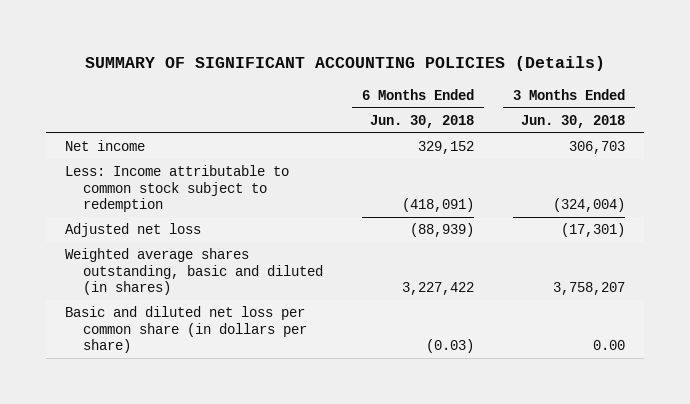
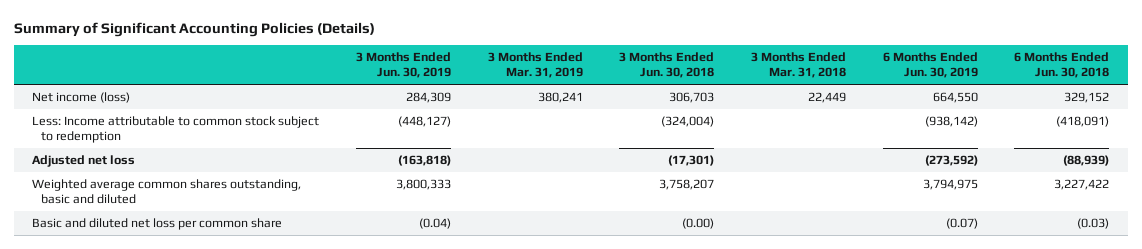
[85,56,606,72] SUMMARY OF SIGNIFICANT ACCOUNTING POLICIES (Details) -> [13,22,375,38] Summary of Significant Accounting Policies (Details)
none -> [355,52,451,79] 3 Months Ended Jun. 30, 2019
none -> [487,52,583,79] 3 Months Ended Mar. 31, 2019
none -> [751,52,847,79] 3 Months Ended Mar. 31, 2018
none -> [882,52,978,79] 6 Months Ended Jun. 30, 2019
[65,140,146,152] Net income -> [32,91,131,103] Net income (loss)
[65,248,324,296] Weighted average shares outstanding, basic and diluted (in shares) -> [32,178,302,204] Weighted average common shares outstanding, basic and diluted
[65,306,308,354] Basic and diluted net loss per common share (in dollars per share) -> [32,217,283,230] Basic and diluted net loss per common share
[592,340,625,351] 0.00 -> [682,217,715,229] (0.00)

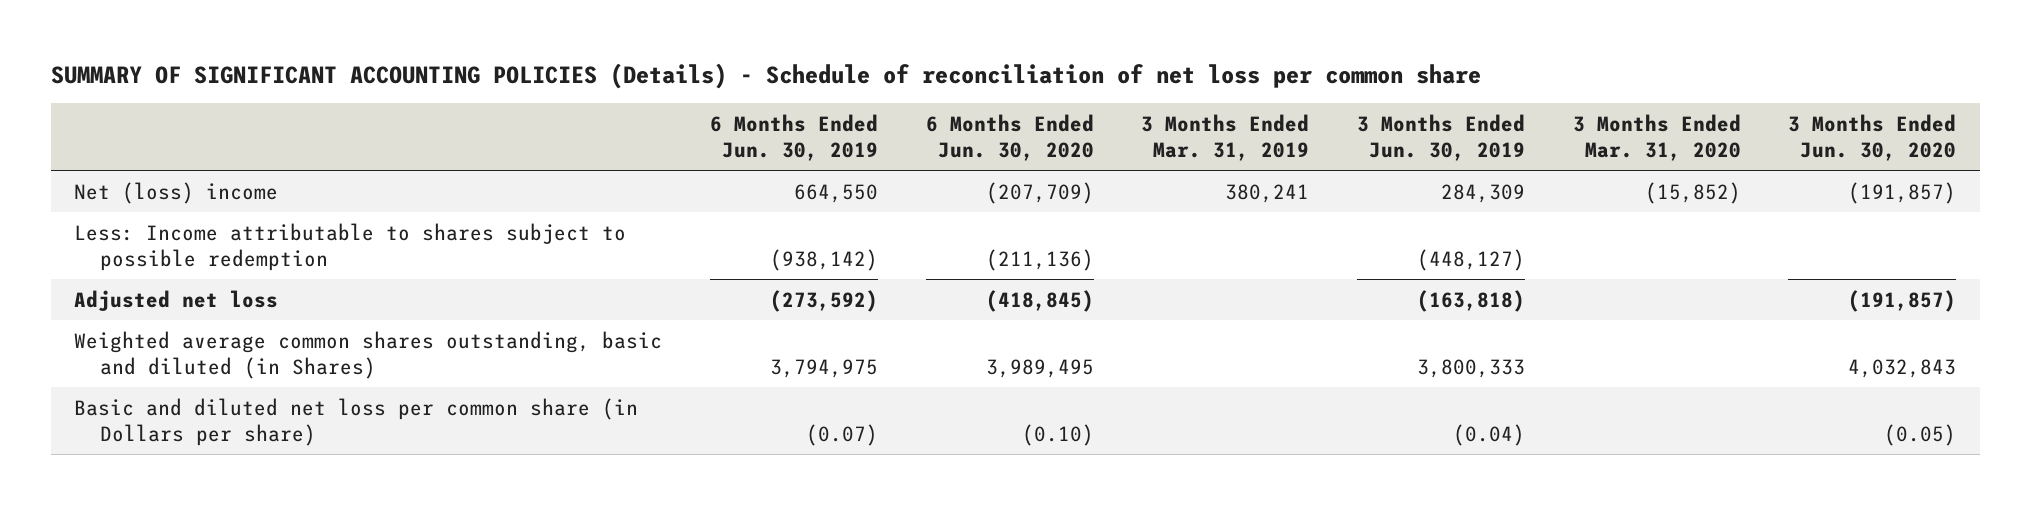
[13,22,375,38] Summary of Significant Accounting Policies (Details) -> [50,62,1481,89] SUMMARY OF SIGNIFICANT ACCOUNTING POLICIES (Details) - Schedule of reconciliation of net loss per common share
[619,52,715,79] 3 Months Ended Jun. 30, 2018 -> none
[751,52,847,79] 3 Months Ended Mar. 31, 2018 -> none
[1014,52,1110,79] 6 Months Ended Jun. 30, 2018 -> none
none -> [925,114,1094,161] 6 Months Ended Jun. 30, 2020
none -> [1572,114,1741,161] 3 Months Ended Mar. 31, 2020
none -> [1788,114,1957,161] 3 Months Ended Jun. 30, 2020
[32,91,131,103] Net income (loss) -> [74,181,279,204] Net (loss) income
[32,115,320,143] Less: Income attributable to common stock subject to redemption -> [74,222,627,271] Less: Income attributable to shares subject to possible redemption
[32,178,302,204] Weighted average common shares outstanding, basic and diluted -> [74,330,663,379] Weighted average common shares outstanding, basic and diluted (in Shares)
[32,217,283,230] Basic and diluted net loss per common share -> [74,397,639,446] Basic and diluted net loss per common share (in Dollars per share)

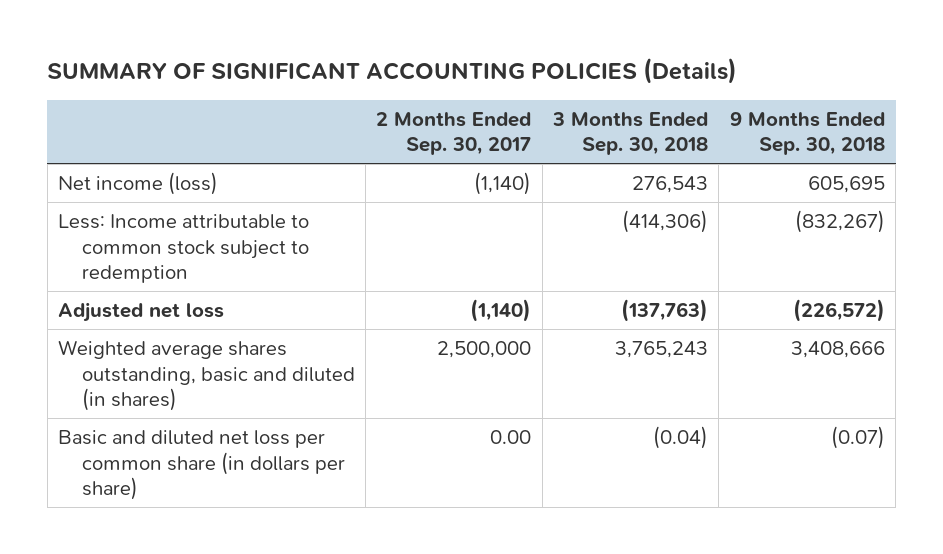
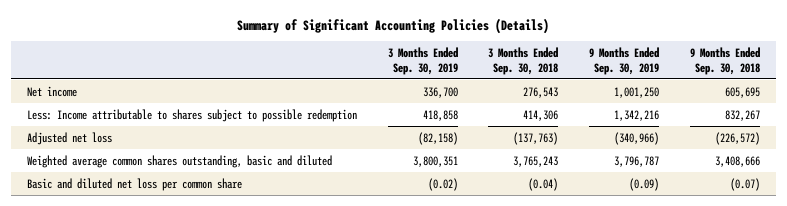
[47,58,738,85] SUMMARY OF SIGNIFICANT ACCOUNTING POLICIES (Details) -> [237,17,550,34] Summary of Significant Accounting Policies (Details)
[376,111,532,156] 2 Months Ended Sep. 30, 2017 -> none
none -> [387,46,458,75] 3 Months Ended Sep. 30, 2019
none -> [589,46,660,75] 9 Months Ended Sep. 30, 2019
[57,171,218,195] Net income (loss) -> [26,85,77,97] Net income
[57,213,309,284] Less: Income attributable to common stock subject to redemption -> [26,108,357,122] Less: Income attributable to shares subject to possible redemption
[621,209,708,233] (414,306) -> [523,109,559,121] 414,306
[794,209,885,233] (832,267) -> [725,109,761,121] 832,267
[57,339,355,412] Weighted average shares outstanding, basic and diluted (in shares) -> [26,154,332,168] Weighted average common shares outstanding, basic and diluted
[57,429,345,501] Basic and diluted net loss per common share (in dollars per share) -> [26,177,242,191] Basic and diluted net loss per common share

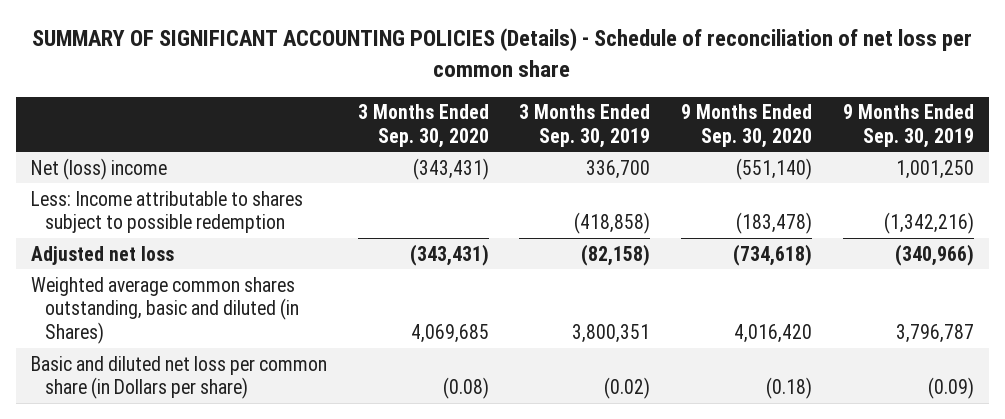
[237,17,550,34] Summary of Significant Accounting Policies (Details) -> [32,28,973,77] SUMMARY OF SIGNIFICANT ACCOUNTING POLICIES (Details) - Schedule of reconciliation of net loss per common share
[488,46,559,75] 3 Months Ended Sep. 30, 2018 -> none
[690,46,761,75] 9 Months Ended Sep. 30, 2018 -> none
none -> [357,104,489,148] 3 Months Ended Sep. 30, 2020
none -> [680,104,812,148] 9 Months Ended Sep. 30, 2020
[26,85,77,97] Net income -> [31,157,168,180] Net (loss) income
[422,109,458,121] 418,858 -> [574,212,651,235] (418,858)
[614,109,660,121] 1,342,216 -> [883,212,974,235] (1,342,216)
[26,154,332,168] Weighted average common shares outstanding, basic and diluted -> [31,276,300,344] Weighted average common shares outstanding, basic and diluted (in Shares)
[26,177,242,191] Basic and diluted net loss per common share -> [31,355,328,400] Basic and diluted net loss per common share (in Dollars per share)

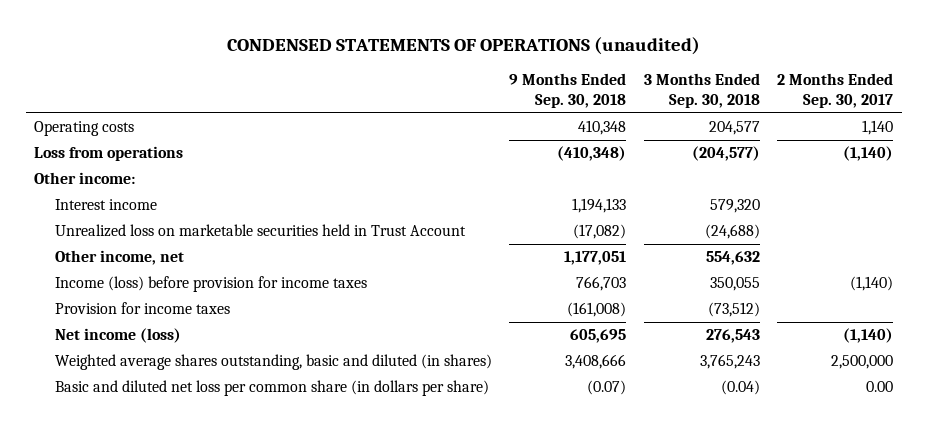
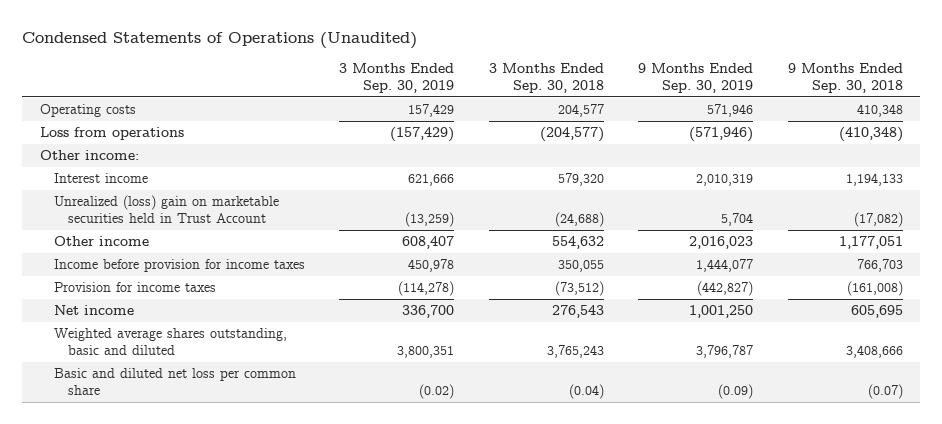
[226,36,700,55] CONDENSED STATEMENTS OF OPERATIONS (unaudited) -> [22,32,418,50] Condensed Statements of Operations (Unaudited)
[777,72,894,109] 2 Months Ended Sep. 30, 2017 -> none
none -> [339,63,455,93] 3 Months Ended Sep. 30, 2019
none -> [638,63,754,93] 9 Months Ended Sep. 30, 2019
[54,224,466,238] Unrealized loss on marketable securities held in Trust Account -> [53,195,279,224] Unrealized (loss) gain on marketable securities held in Trust Account
[54,250,184,266] Other income, net -> [53,236,149,247] Other income
[54,276,367,293] Income (loss) before provision for income taxes -> [53,259,305,273] Income before provision for income taxes
[54,328,181,344] Net income (loss) -> [53,305,134,316] Net income
[54,354,492,371] Weighted average shares outstanding, basic and diluted (in shares) -> [53,328,287,356] Weighted average shares outstanding, basic and diluted
[54,380,489,397] Basic and diluted net loss per common share (in dollars per share) -> [53,368,296,396] Basic and diluted net loss per common share

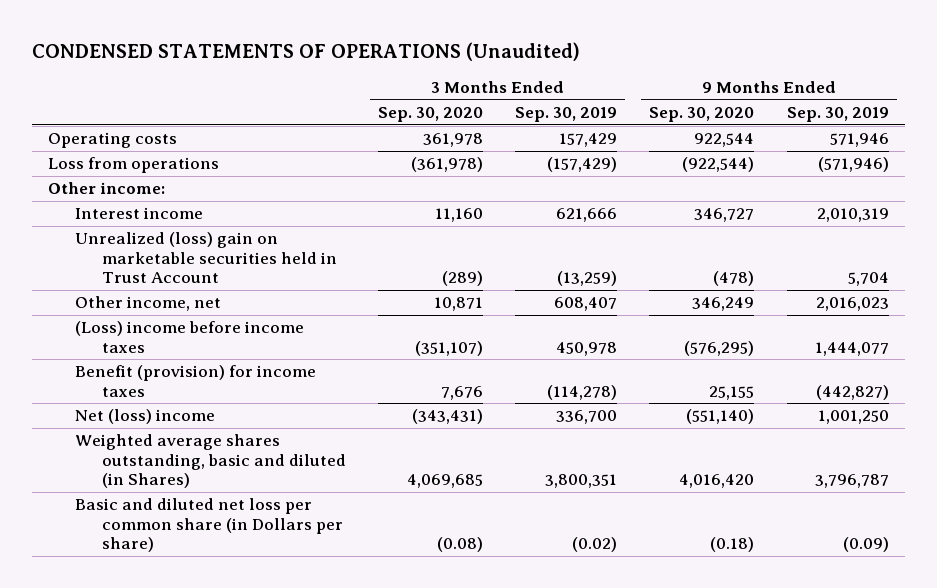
[22,32,418,50] Condensed Statements of Operations (Unaudited) -> [32,42,581,62] CONDENSED STATEMENTS OF OPERATIONS (Unaudited)
[488,63,604,93] 3 Months Ended Sep. 30, 2018 -> none
[787,63,903,93] 9 Months Ended Sep. 30, 2018 -> none
none -> [377,107,483,123] Sep. 30, 2020
none -> [649,107,755,123] Sep. 30, 2020
[53,236,149,247] Other income -> [75,296,222,312] Other income, net
[53,259,305,273] Income before provision for income taxes -> [75,321,305,353] (Loss) income before income taxes
[53,282,216,293] Provision for income taxes -> [75,365,317,397] Benefit (provision) for income taxes
[53,305,134,316] Net income -> [75,409,216,425] Net (loss) income
[53,328,287,356] Weighted average shares outstanding, basic and diluted -> [75,434,346,489] Weighted average shares outstanding, basic and diluted (in Shares)
[53,368,296,396] Basic and diluted net loss per common share -> [75,498,343,553] Basic and diluted net loss per common share (in Dollars per share)

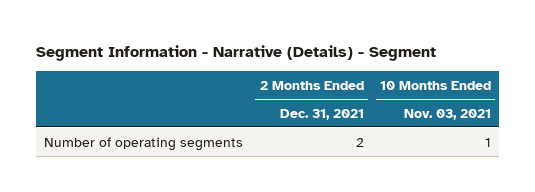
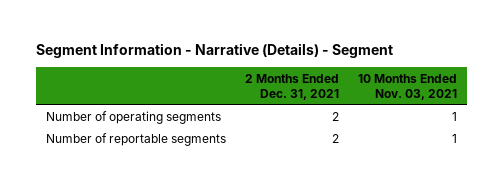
none -> [45,133,226,147] Number of reportable segments

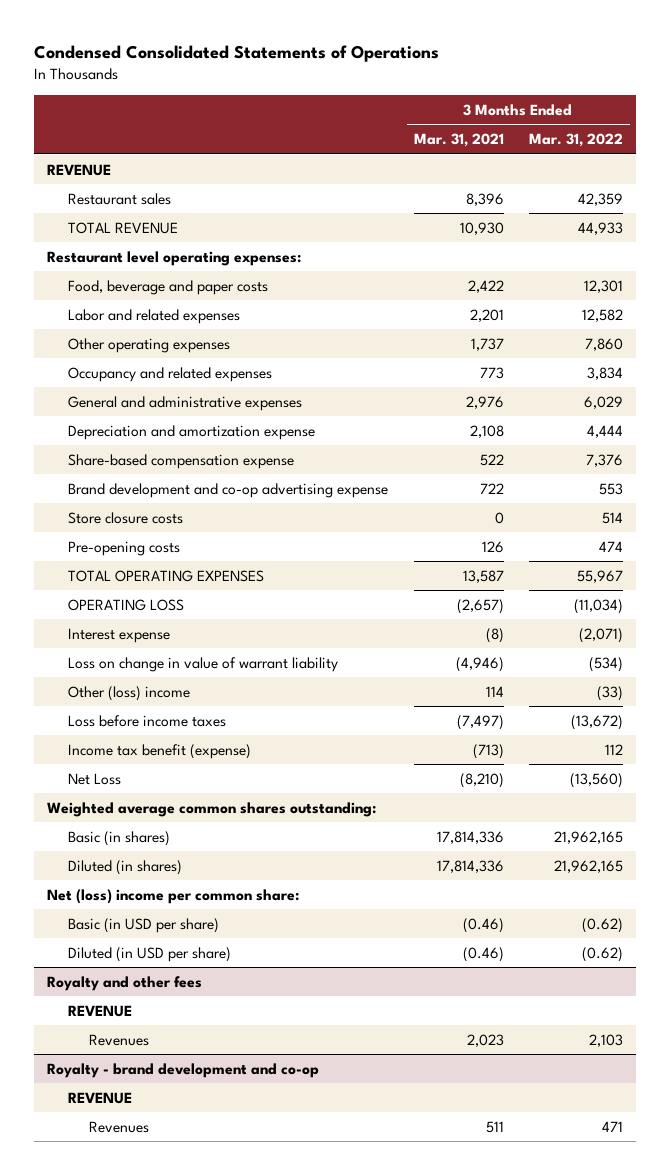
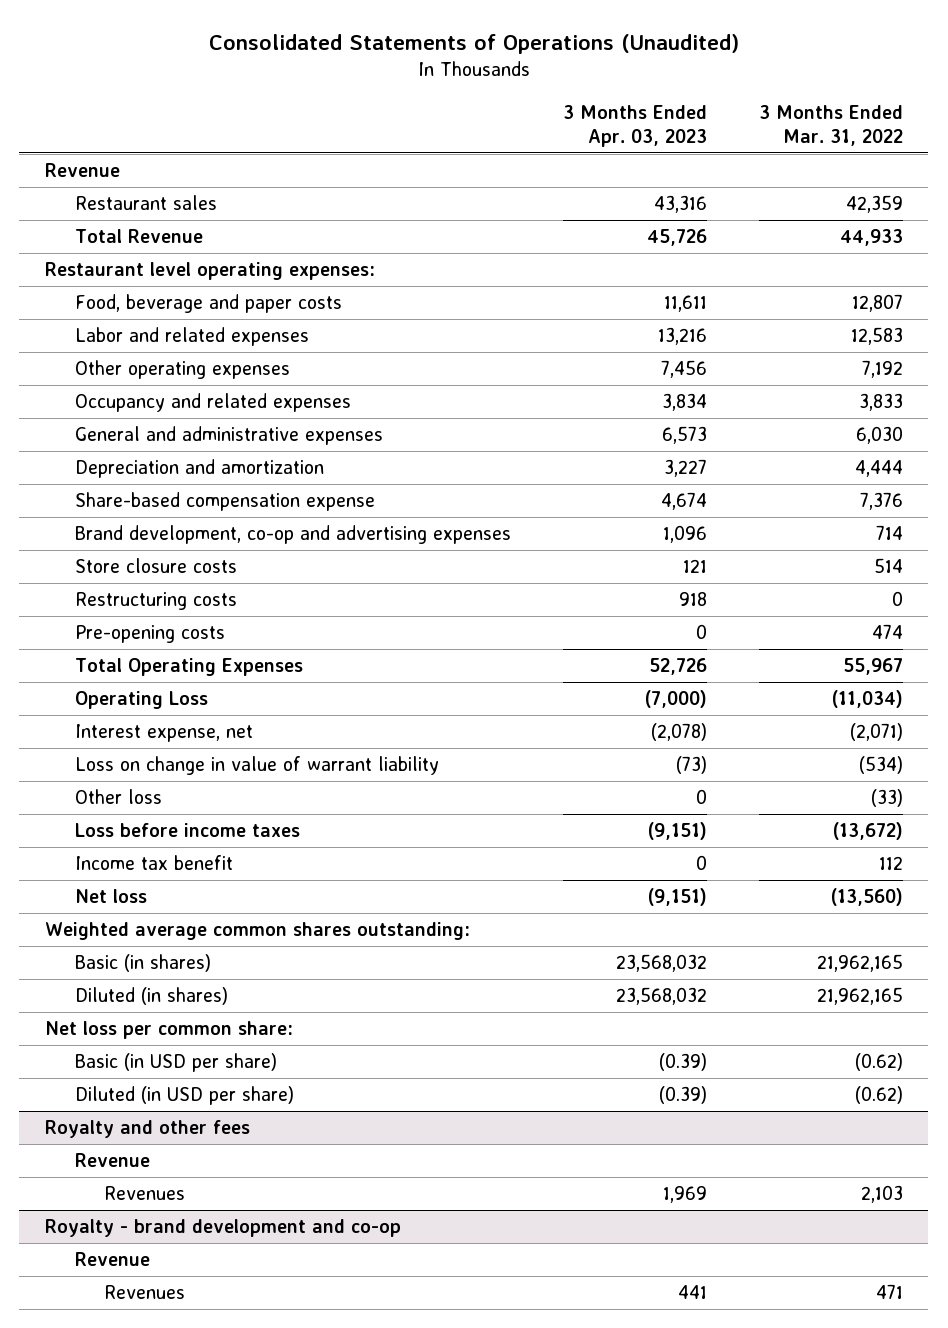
[34,45,440,63] Condensed Consolidated Statements of Operations -> [208,33,739,54] Consolidated Statements of Operations (Unaudited)
[413,133,504,148] Mar. 31, 2021 -> none
none -> [562,105,707,147] 3 Months Ended Apr. 03, 2023
[47,163,112,176] REVENUE -> [45,163,121,178] Revenue
[68,221,179,234] TOTAL REVENUE -> [74,229,203,244] Total Revenue
[584,279,624,293] 12,301 -> [851,294,903,313] 12,807
[582,308,624,322] 12,582 -> [850,327,903,346] 12,583
[585,337,624,351] 7,860 -> [861,360,903,379] 7,192
[587,366,624,380] 3,834 -> [858,393,903,412] 3,833
[584,395,624,409] 6,029 -> [855,426,903,445] 6,030
[68,424,316,440] Depreciation and amortization expense -> [74,459,324,479] Depreciation and amortization
[68,482,389,498] Brand development and co-op advertising expense -> [74,525,511,545] Brand development, co-op and advertising expenses
[599,482,624,495] 553 -> [875,525,903,541] 714
none -> [74,592,237,611] Restructuring costs
[68,569,265,582] TOTAL OPERATING EXPENSES -> [74,658,303,677] Total Operating Expenses
[68,598,185,611] OPERATING LOSS -> [74,691,208,710] Operating Loss
[68,627,171,643] Interest expense -> [74,724,253,743] Interest expense, net
[68,685,191,701] Other (loss) income -> [74,789,162,805] Other loss
[68,743,252,759] Income tax benefit (expense) -> [74,855,233,871] Income tax benefit
[68,772,122,785] Net Loss -> [74,889,147,904] Net loss
[47,888,300,904] Net (loss) income per common share: -> [45,1021,294,1040] Net loss per common share:
[68,1004,133,1017] REVENUE -> [74,1153,150,1168] Revenue
[68,1091,133,1104] REVENUE -> [74,1252,150,1267] Revenue

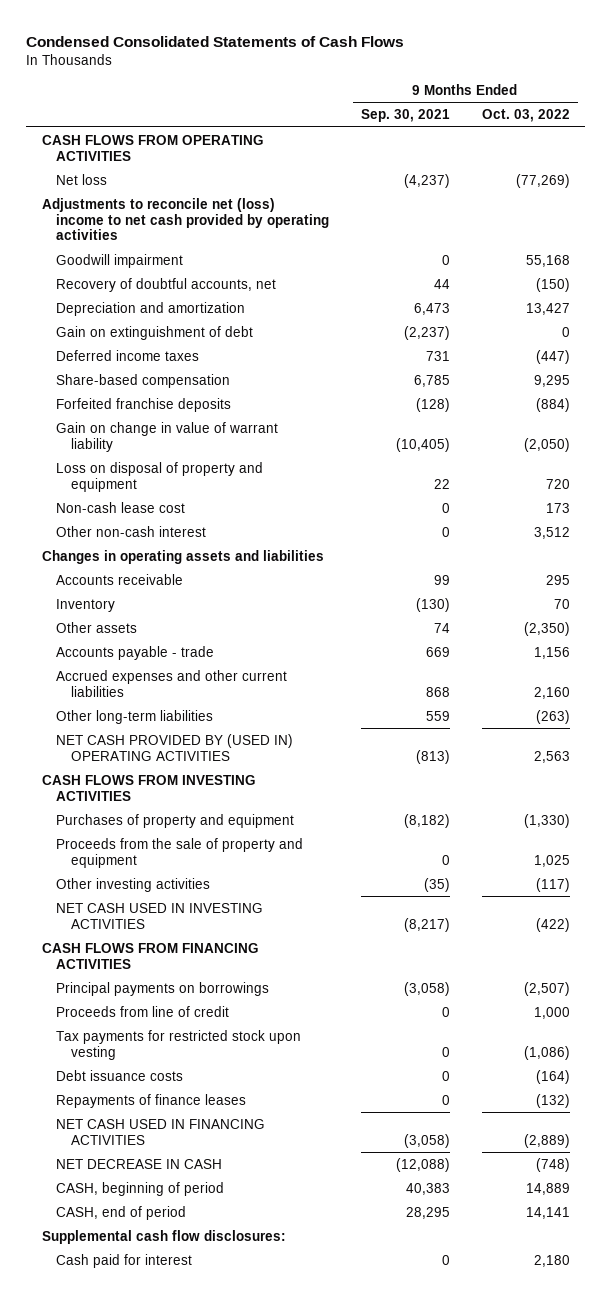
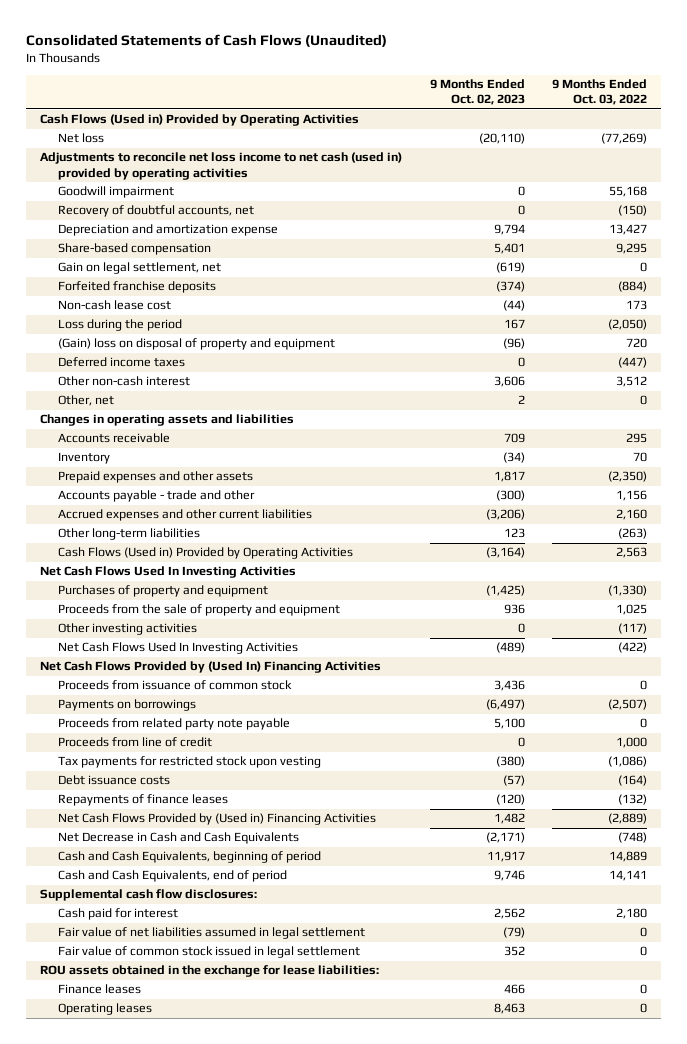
[25,35,404,47] Condensed Consolidated Statements of Cash Flows -> [26,34,388,48] Consolidated Statements of Cash Flows (Unaudited)
[360,109,450,123] Sep. 30, 2021 -> none
none -> [429,79,525,106] 9 Months Ended Oct. 02, 2023
[41,134,264,161] CASH FLOWS FROM OPERATING ACTIVITIES -> [39,114,359,127] Cash Flows (Used in) Provided by Operating Activities
[41,197,330,241] Adjustments to reconcile net (loss) income to net cash provided by operating activities -> [39,152,402,180] Adjustments to reconcile net loss income to net cash (used in) provided by operating activities
[56,325,254,340] Gain on extinguishment of debt -> none
[56,301,246,316] Depreciation and amortization -> [57,224,278,237] Depreciation and amortization expense
none -> [57,262,221,275] Gain on legal settlement, net
[56,421,279,452] Gain on change in value of warrant liability -> none
[56,461,264,492] Loss on disposal of property and equipment -> none
none -> [57,319,182,332] Loss during the period
none -> [57,338,335,351] (Gain) loss on disposal of property and equipment
[56,349,200,361] Deferred income taxes -> [57,357,185,368] Deferred income taxes
none -> [57,395,114,407] Other, net
[56,621,138,633] Other assets -> [57,471,253,484] Prepaid expenses and other assets
[56,645,215,660] Accounts payable - trade -> [57,490,255,503] Accounts payable - trade and other
[56,733,294,761] NET CASH PROVIDED BY (USED IN) OPERATING ACTIVITIES -> [57,547,353,560] Cash Flows (Used in) Provided by Operating Activities
[41,774,256,801] CASH FLOWS FROM INVESTING ACTIVITIES -> [39,566,296,579] Net Cash Flows Used In Investing Activities
[56,902,264,929] NET CASH USED IN INVESTING ACTIVITIES -> [57,642,298,655] Net Cash Flows Used In Investing Activities
[41,942,259,969] CASH FLOWS FROM FINANCING ACTIVITIES -> [39,661,381,674] Net Cash Flows Provided by (Used In) Financing Activities
none -> [57,680,292,691] Proceeds from issuance of common stock
[56,981,270,996] Principal payments on borrowings -> [57,699,196,712] Payments on borrowings
none -> [57,718,290,731] Proceeds from related party note payable
[56,1118,266,1145] NET CASH USED IN FINANCING ACTIVITIES -> [57,813,376,826] Net Cash Flows Provided by (Used in) Financing Activities
[56,1158,223,1169] NET DECREASE IN CASH -> [57,832,299,845] Net Decrease in Cash and Cash Equivalents
[56,1181,225,1196] CASH, beginning of period -> [57,851,321,864] Cash and Cash Equivalents, beginning of period
[56,1205,187,1220] CASH, end of period -> [57,870,287,883] Cash and Cash Equivalents, end of period
none -> [57,927,365,940] Fair value of net liabilities assumed in legal settlement
none -> [57,946,360,959] Fair value of common stock issued in legal settlement
none -> [39,965,379,978] ROU assets obtained in the exchange for lease liabilities:
none -> [57,984,141,995] Finance leases
none -> [57,1003,152,1016] Operating leases

